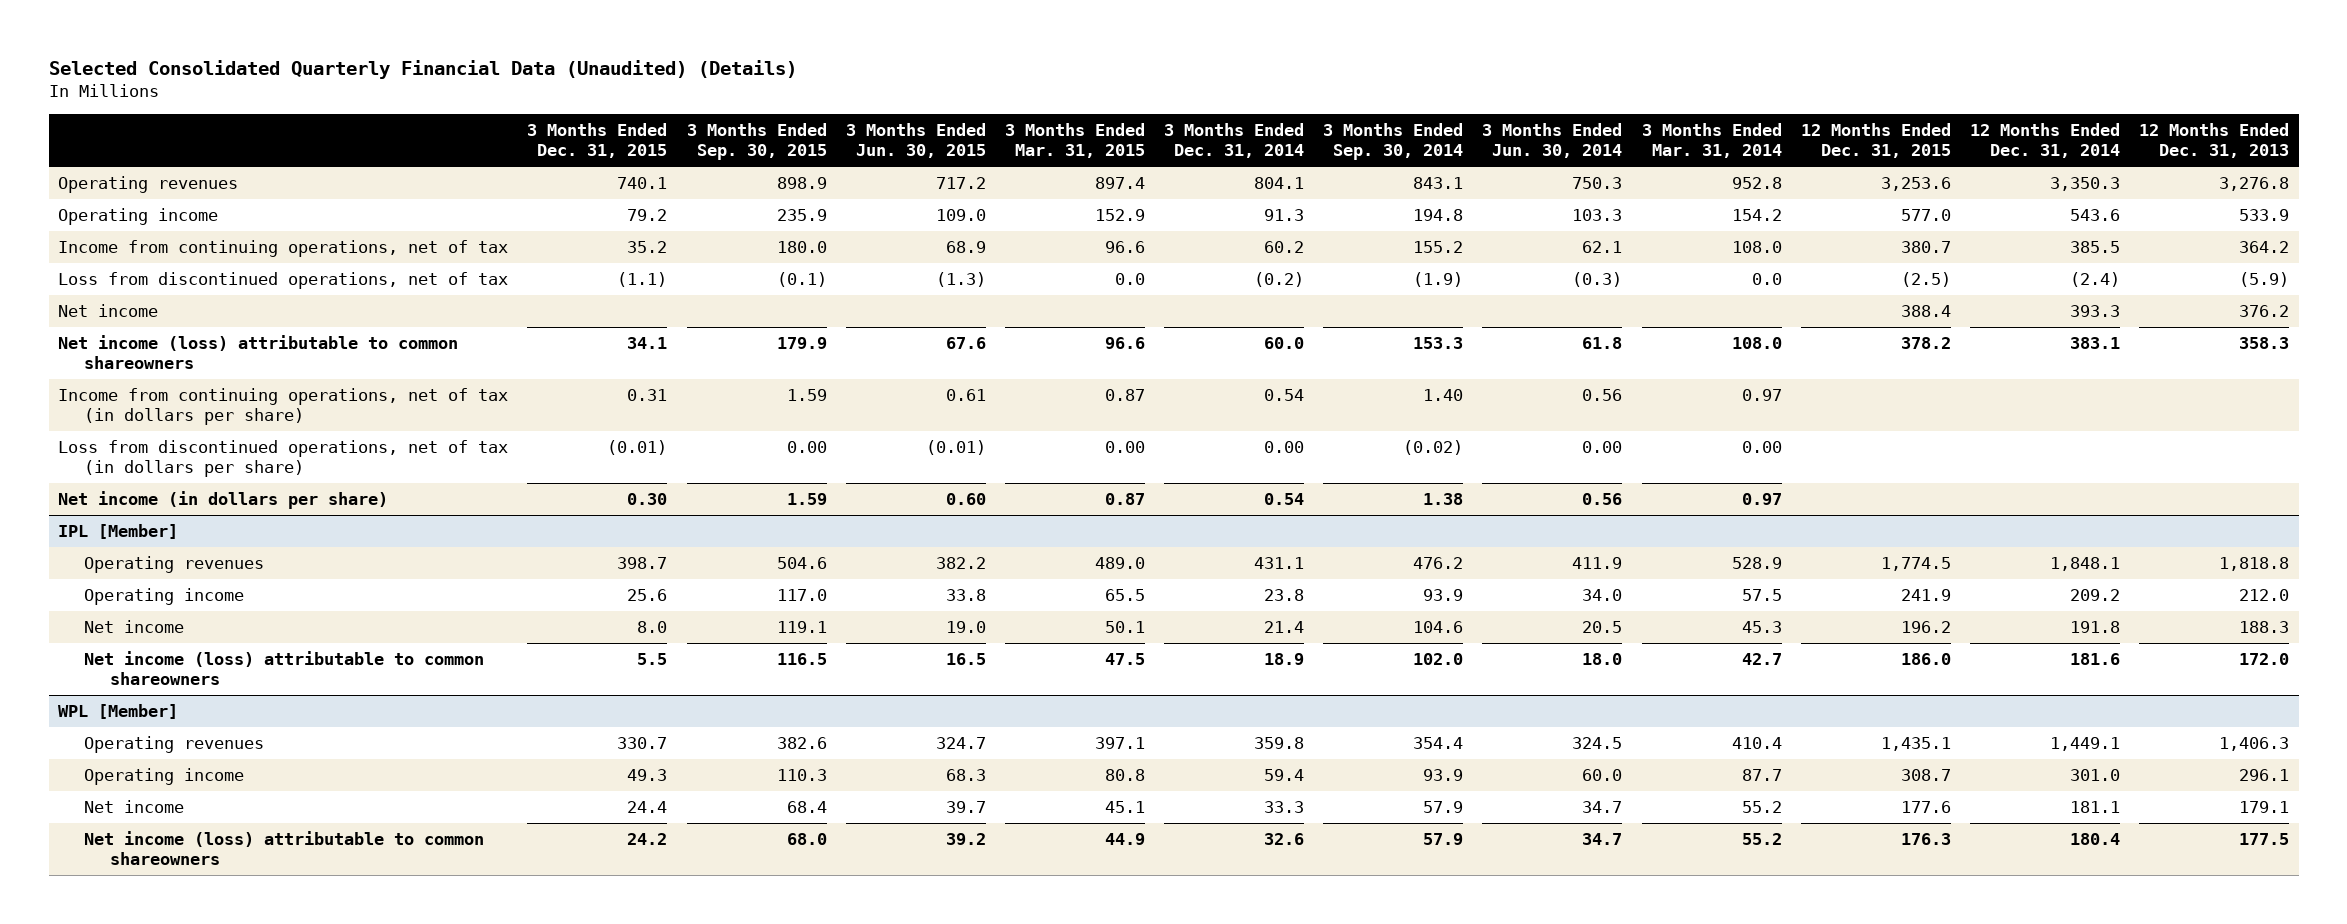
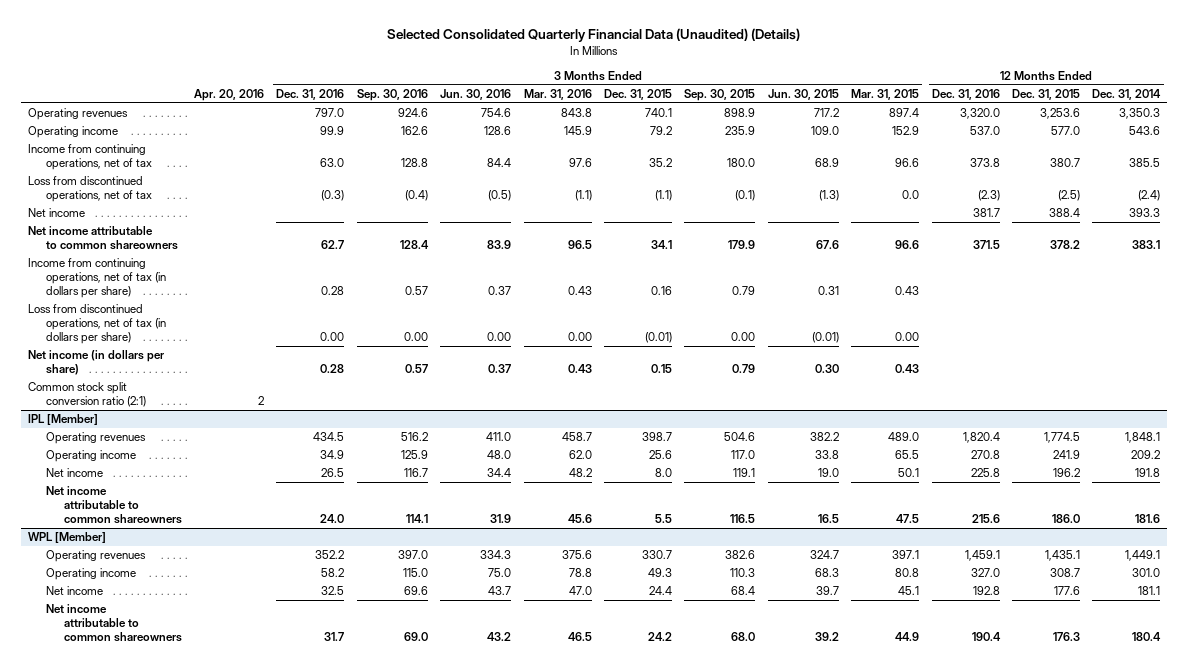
[1164,123,1305,159] 3 Months Ended Dec. 31, 2014 -> none
[1323,123,1464,161] 3 Months Ended Sep. 30, 2014 -> none
[1482,123,1623,159] 3 Months Ended Jun. 30, 2014 -> none
[1641,123,1782,159] 3 Months Ended Mar. 31, 2014 -> none
[2139,123,2290,159] 12 Months Ended Dec. 31, 2013 -> none
none -> [193,89,264,102] Apr. 20, 2016
none -> [276,89,345,101] Dec. 31, 2016
none -> [356,89,428,102] Sep. 30, 2016
none -> [440,89,512,101] Jun. 30, 2016
none -> [523,89,592,101] Mar. 31, 2016
none -> [931,89,1000,101] Dec. 31, 2016
[58,335,459,370] Net income (loss) attributable to common shareowners -> [27,226,178,251] Net income attributable to common shareowners
[627,389,668,402] 0.31 -> [651,285,673,295] 0.16
[786,389,827,402] 1.59 -> [732,285,756,295] 0.79
[945,389,986,402] 0.61 -> [817,285,839,295] 0.31
[1104,389,1145,402] 0.87 -> [895,285,920,295] 0.43
[627,493,668,506] 0.30 -> [651,364,673,374] 0.15
[786,493,827,506] 1.59 -> [732,364,756,374] 0.79
[945,493,986,506] 0.60 -> [814,364,839,374] 0.30
[1104,493,1145,506] 0.87 -> [895,364,920,374] 0.43
none -> [27,382,146,408] Common stock split conversion ratio (2:1)
[83,651,484,686] Net income (loss) attributable to common shareowners -> [45,486,182,524] Net income attributable to common shareowners
[83,831,484,866] Net income (loss) attributable to common shareowners -> [45,604,182,642] Net income attributable to common shareowners

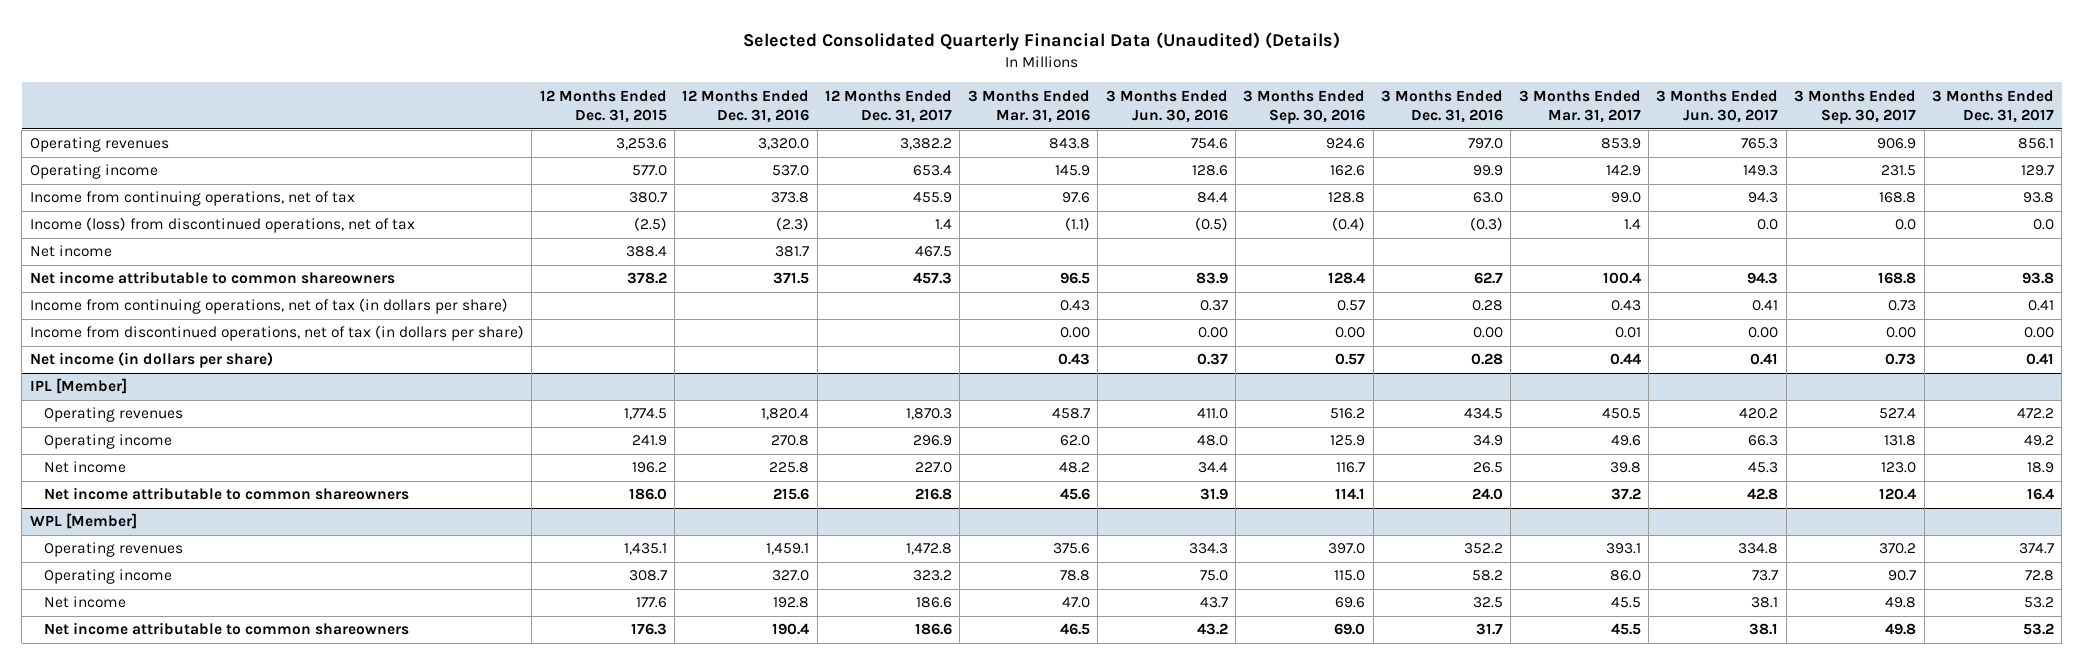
[193,89,264,102] Apr. 20, 2016 -> none
[604,89,673,101] Dec. 31, 2015 -> none
[684,89,756,102] Sep. 30, 2015 -> none
[767,89,839,101] Jun. 30, 2015 -> none
[851,89,920,101] Mar. 31, 2015 -> none
[1092,89,1162,101] Dec. 31, 2014 -> none
none -> [825,89,953,124] 12 Months Ended Dec. 31, 2017
none -> [1518,89,1641,124] 3 Months Ended Mar. 31, 2017
none -> [1656,89,1779,124] 3 Months Ended Jun. 30, 2017
none -> [1794,89,1917,125] 3 Months Ended Sep. 30, 2017
none -> [1931,89,2054,124] 3 Months Ended Dec. 31, 2017
[27,176,152,203] Loss from discontinued operations, net of tax -> [29,217,415,234] Income (loss) from discontinued operations, net of tax
[27,304,166,344] Loss from discontinued operations, net of tax (in dollars per share) -> [29,325,524,342] Income from discontinued operations, net of tax (in dollars per share)
[27,382,146,408] Common stock split conversion ratio (2:1) -> none

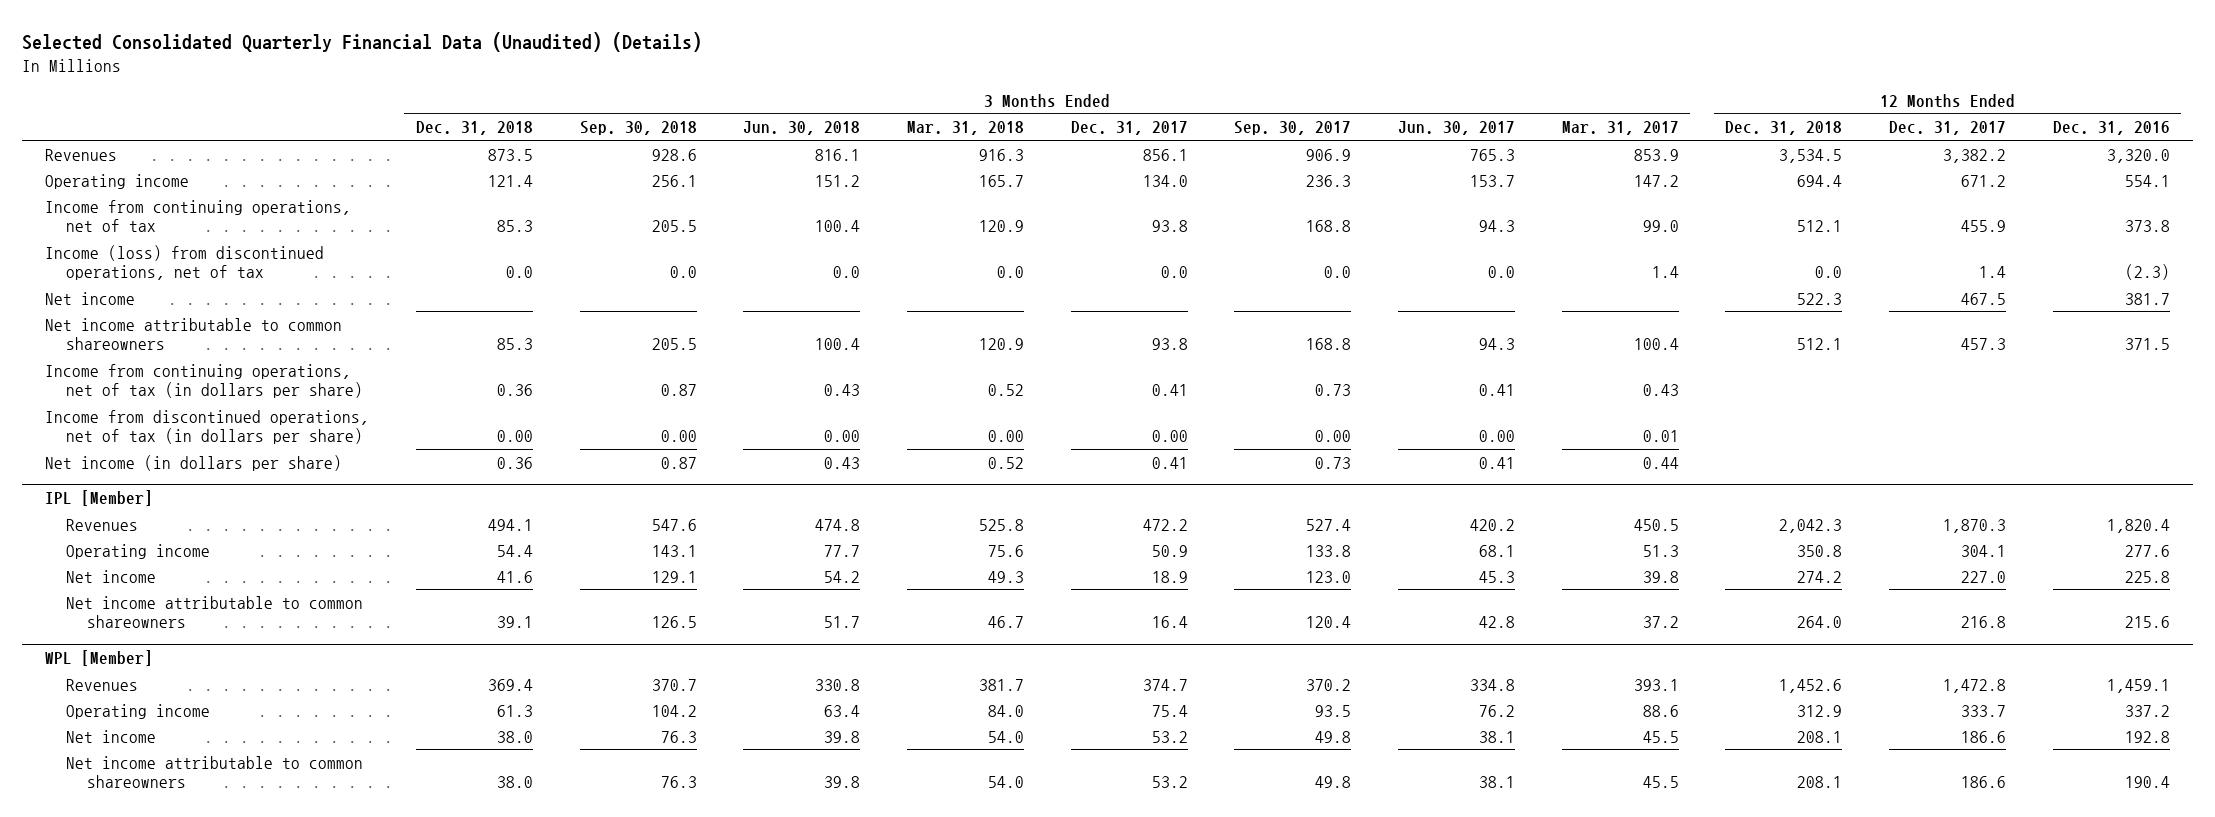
[539,89,667,124] 12 Months Ended Dec. 31, 2015 -> none
[967,89,1090,124] 3 Months Ended Mar. 31, 2016 -> none
[1105,89,1228,124] 3 Months Ended Jun. 30, 2016 -> none
[1243,89,1366,125] 3 Months Ended Sep. 30, 2016 -> none
[1380,89,1503,124] 3 Months Ended Dec. 31, 2016 -> none
none -> [416,121,534,136] Dec. 31, 2018
none -> [579,121,697,136] Sep. 30, 2018
none -> [743,121,861,136] Jun. 30, 2018
none -> [907,121,1025,136] Mar. 31, 2018
none -> [1725,121,1843,136] Dec. 31, 2018
[29,137,169,153] Operating revenues -> [45,148,118,161] Revenues
[772,165,810,177] 537.0 -> [2124,174,2170,187] 554.1
[913,165,953,177] 653.4 -> [1961,174,2007,187] 671.2
[1605,165,1641,177] 142.9 -> [1633,174,1679,187] 147.2
[1743,165,1779,177] 149.3 -> [1470,174,1516,187] 153.7
[1881,165,1917,177] 231.5 -> [1306,174,1352,187] 236.3
[2020,165,2054,177] 129.7 -> [1142,174,1188,187] 134.0
[44,407,184,423] Operating revenues -> [66,518,139,531] Revenues
[771,435,810,447] 270.8 -> [2124,544,2170,557] 277.6
[913,435,953,447] 296.9 -> [1961,544,2007,557] 304.1
[1610,435,1641,447] 49.6 -> [1642,544,1679,557] 51.3
[1748,435,1779,447] 66.3 -> [1479,544,1516,557] 68.1
[1884,435,1917,447] 131.8 -> [1306,544,1352,557] 133.8
[2023,435,2054,447] 49.2 -> [1151,544,1188,557] 50.9
[44,542,184,558] Operating revenues -> [66,678,139,691] Revenues
[772,570,810,582] 327.0 -> [2124,704,2170,717] 337.2
[913,570,953,582] 323.2 -> [1961,704,2007,717] 333.7
[1609,570,1641,582] 86.0 -> [1642,704,1679,717] 88.6
[1752,570,1779,582] 73.7 -> [1479,704,1516,717] 76.2
[1888,570,1917,582] 90.7 -> [1315,704,1352,717] 93.5
[2024,570,2054,582] 72.8 -> [1151,704,1188,717] 75.4

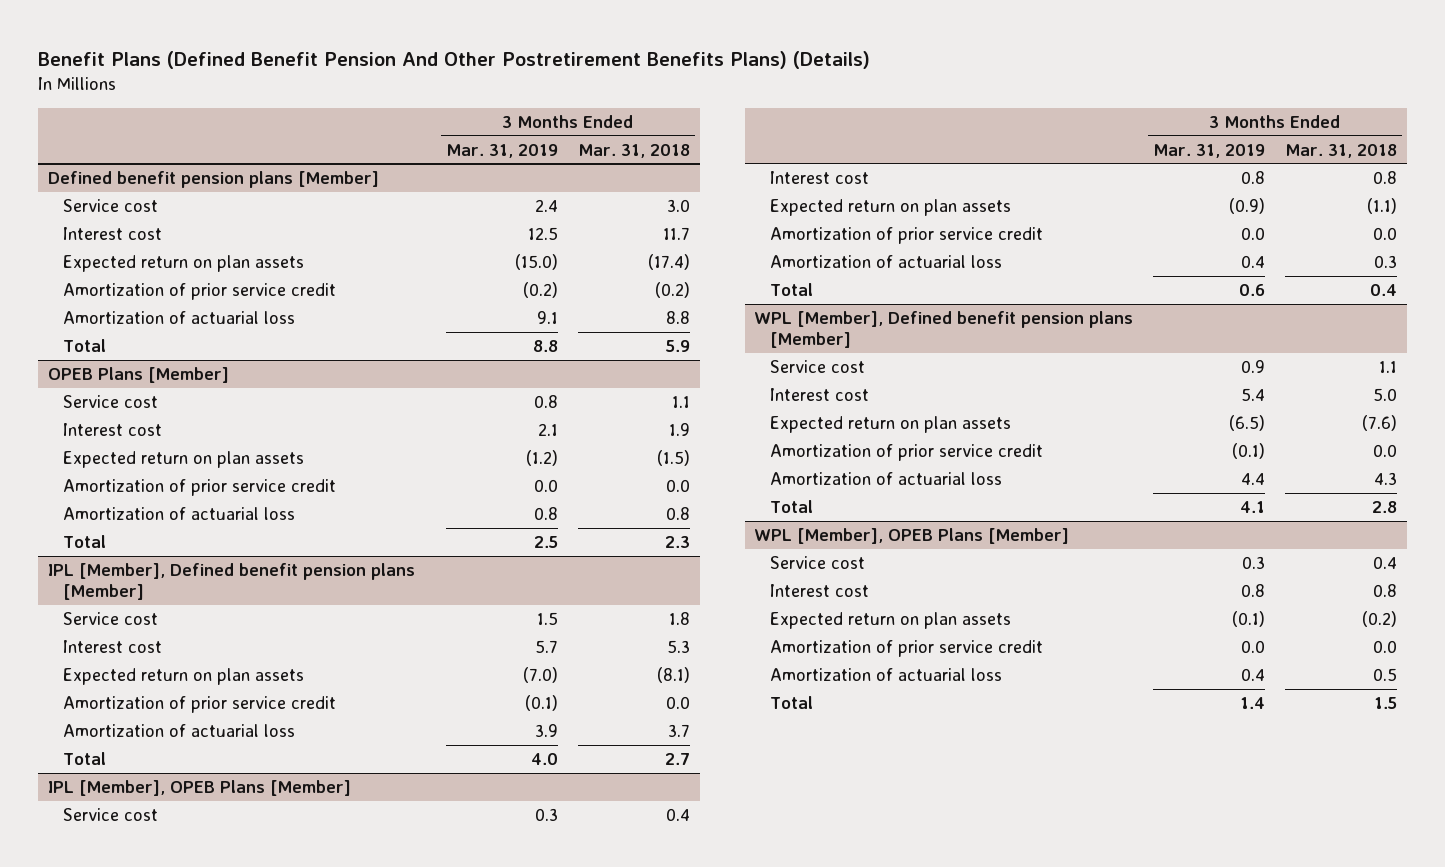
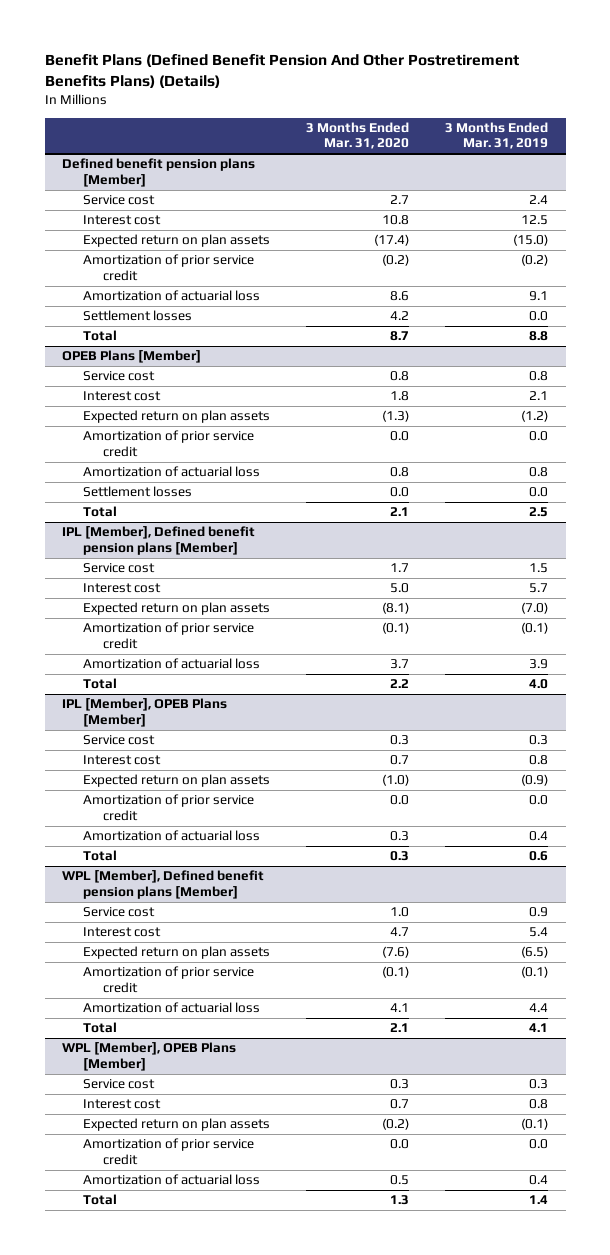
[578,143,691,158] Mar. 31, 2018 -> none
none -> [305,121,409,150] 3 Months Ended Mar. 31, 2020
none -> [82,310,192,322] Settlement losses
none -> [82,486,192,498] Settlement losses

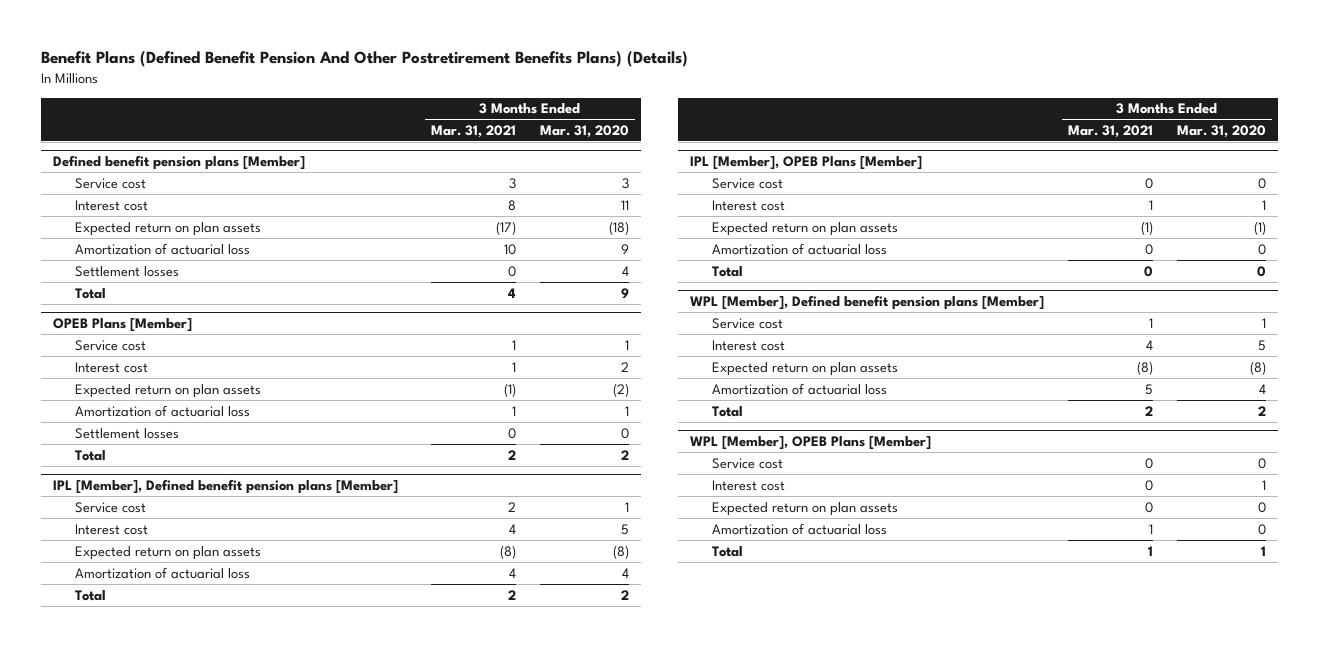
[444,121,548,150] 3 Months Ended Mar. 31, 2019 -> none
none -> [430,124,516,138] Mar. 31, 2021
[82,254,254,281] Amortization of prior service credit -> none
[389,195,409,205] 2.7 -> [622,177,630,189] 3
[381,215,409,226] 10.8 -> [621,199,630,210] 11
[373,234,409,247] (17.4) -> [609,220,630,235] (18)
[389,291,409,302] 8.6 -> [621,243,630,254] 9
[389,311,409,321] 4.2 -> [622,265,630,276] 4
[389,331,409,342] 8.7 -> [621,287,630,298] 9
[82,430,254,457] Amortization of prior service credit -> none
[389,371,409,382] 0.8 -> [625,339,630,350] 1
[389,391,409,402] 1.8 -> [621,361,630,372] 2
[381,410,409,423] (1.3) -> [613,382,630,397] (2)
[389,467,409,478] 0.8 -> [625,405,630,416] 1
[389,487,409,498] 0.0 -> [621,427,630,439] 0
[389,507,409,517] 2.1 -> [621,449,630,460] 2
[82,622,254,649] Amortization of prior service credit -> none
[389,563,409,573] 1.7 -> [625,501,630,512] 1
[389,583,409,594] 5.0 -> [621,523,630,535] 5
[381,602,409,615] (8.1) -> [613,544,630,559] (8)
[389,659,409,670] 3.7 -> [622,567,630,578] 4
[389,679,409,689] 2.2 -> [621,589,630,600] 2
[82,794,254,821] Amortization of prior service credit -> none
[389,735,409,746] 0.3 -> [1258,177,1267,189] 0
[389,755,409,766] 0.7 -> [1262,199,1267,210] 1
[381,774,409,787] (1.0) -> [1254,220,1267,235] (1)
[389,831,409,842] 0.3 -> [1258,243,1267,255] 0
[389,851,409,862] 0.3 -> [1257,265,1267,277] 0
[82,966,254,993] Amortization of prior service credit -> none
[389,907,409,918] 1.0 -> [1262,317,1267,328] 1
[389,927,409,937] 4.7 -> [1258,339,1267,351] 5
[381,946,409,959] (7.6) -> [1250,360,1267,375] (8)
[389,1003,409,1013] 4.1 -> [1259,383,1267,394] 4
[389,1023,409,1033] 2.1 -> [1258,405,1267,416] 2
[82,1138,254,1165] Amortization of prior service credit -> none
[389,1079,409,1090] 0.3 -> [1258,457,1267,469] 0
[389,1099,409,1110] 0.7 -> [1262,479,1267,490] 1
[381,1118,409,1131] (0.2) -> [1258,501,1267,513] 0
[389,1175,409,1186] 0.5 -> [1258,523,1267,535] 0
[389,1195,409,1206] 1.3 -> [1261,545,1267,556] 1

